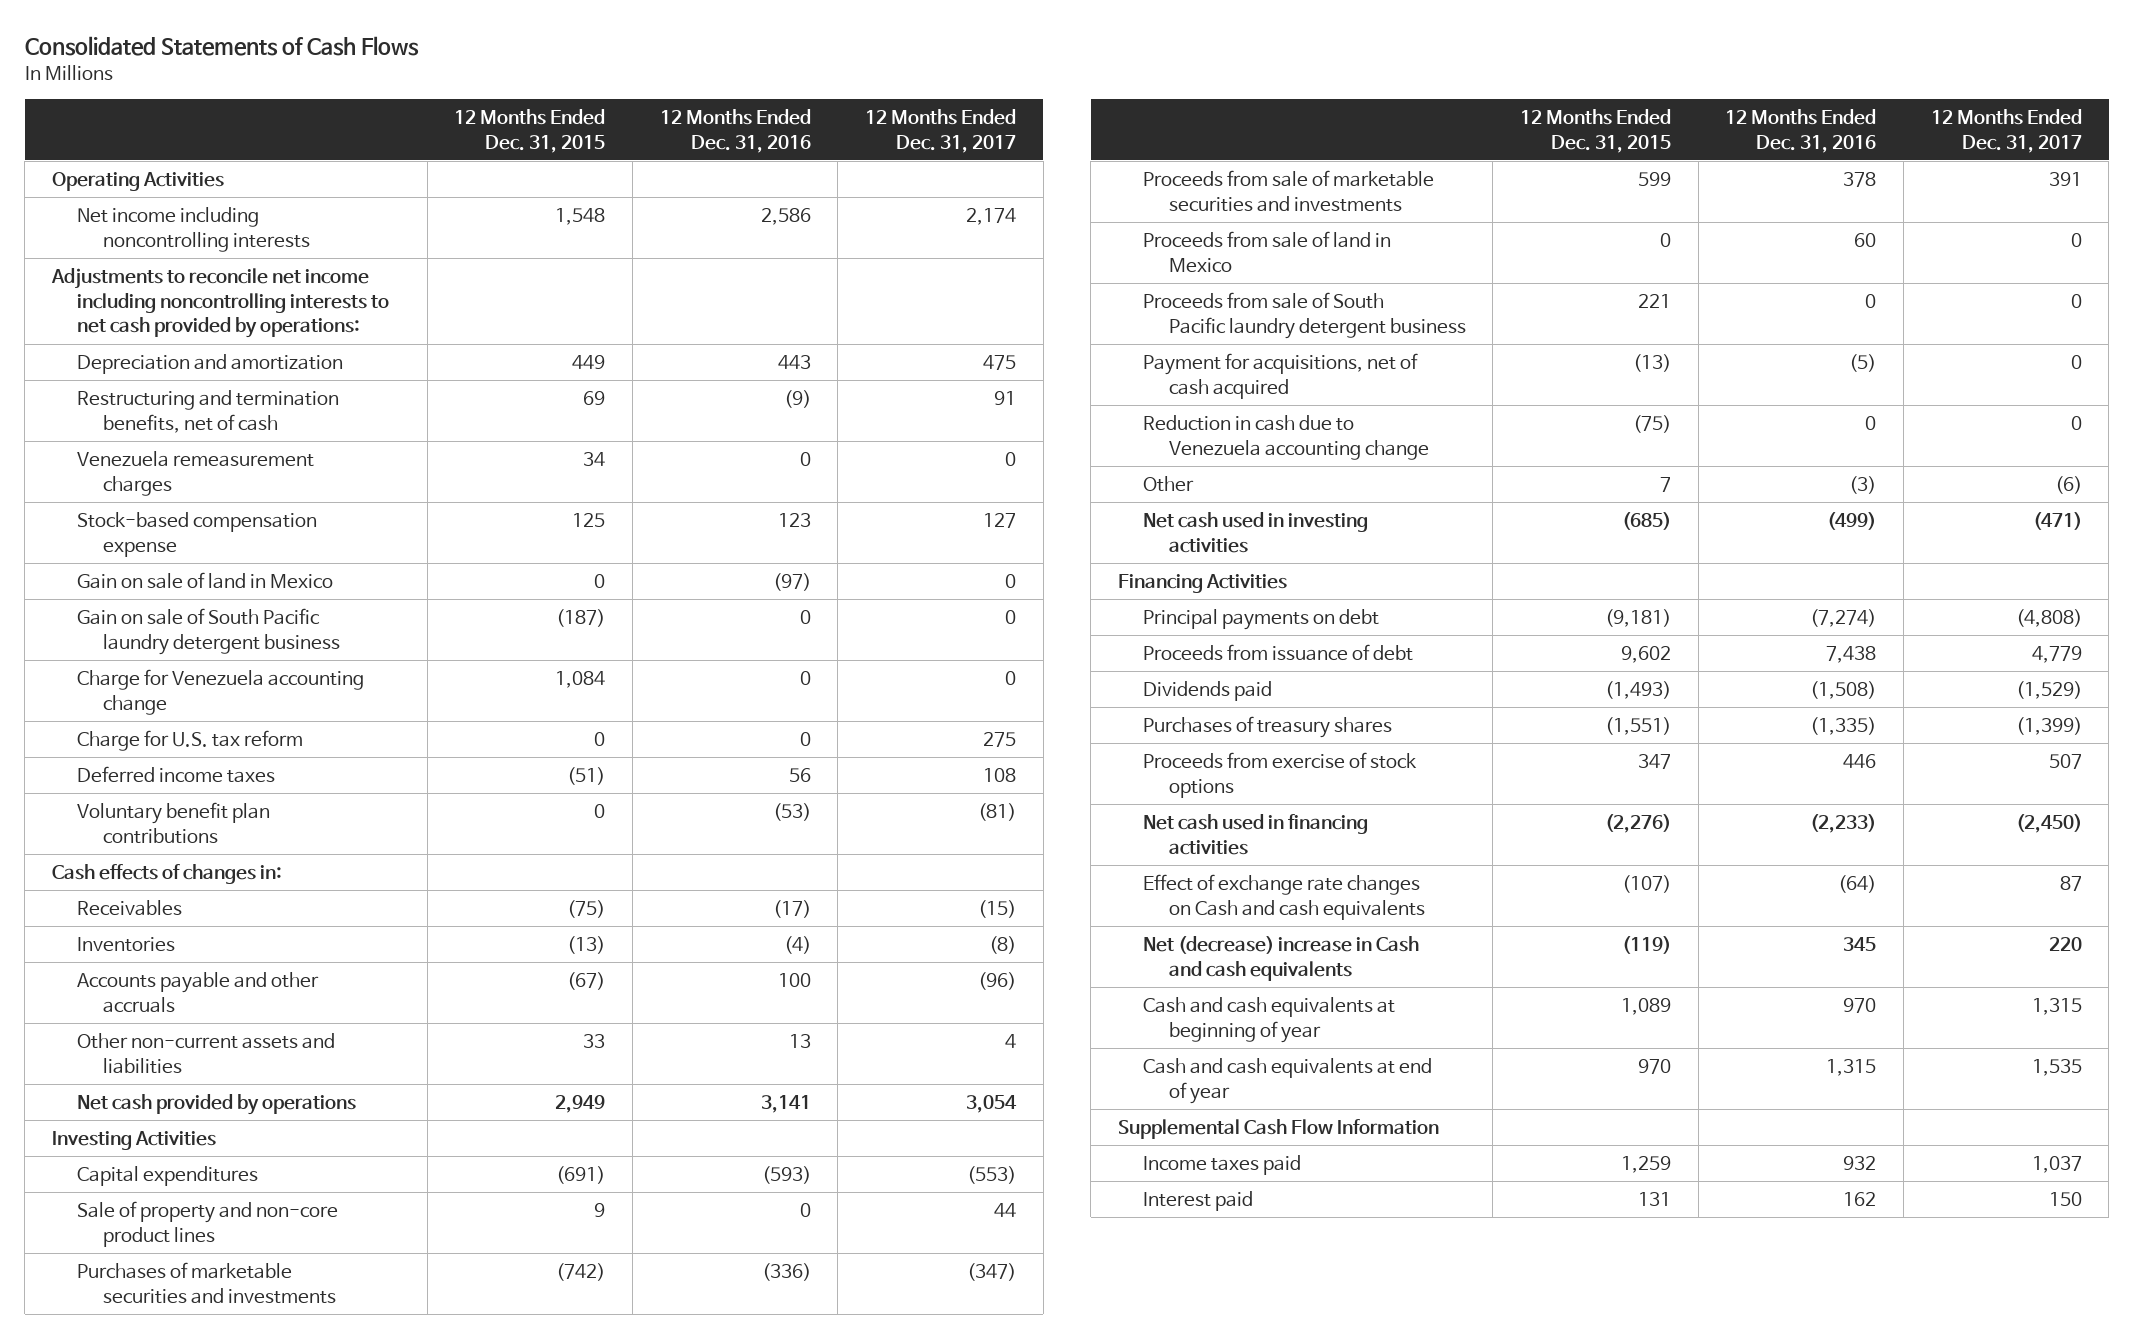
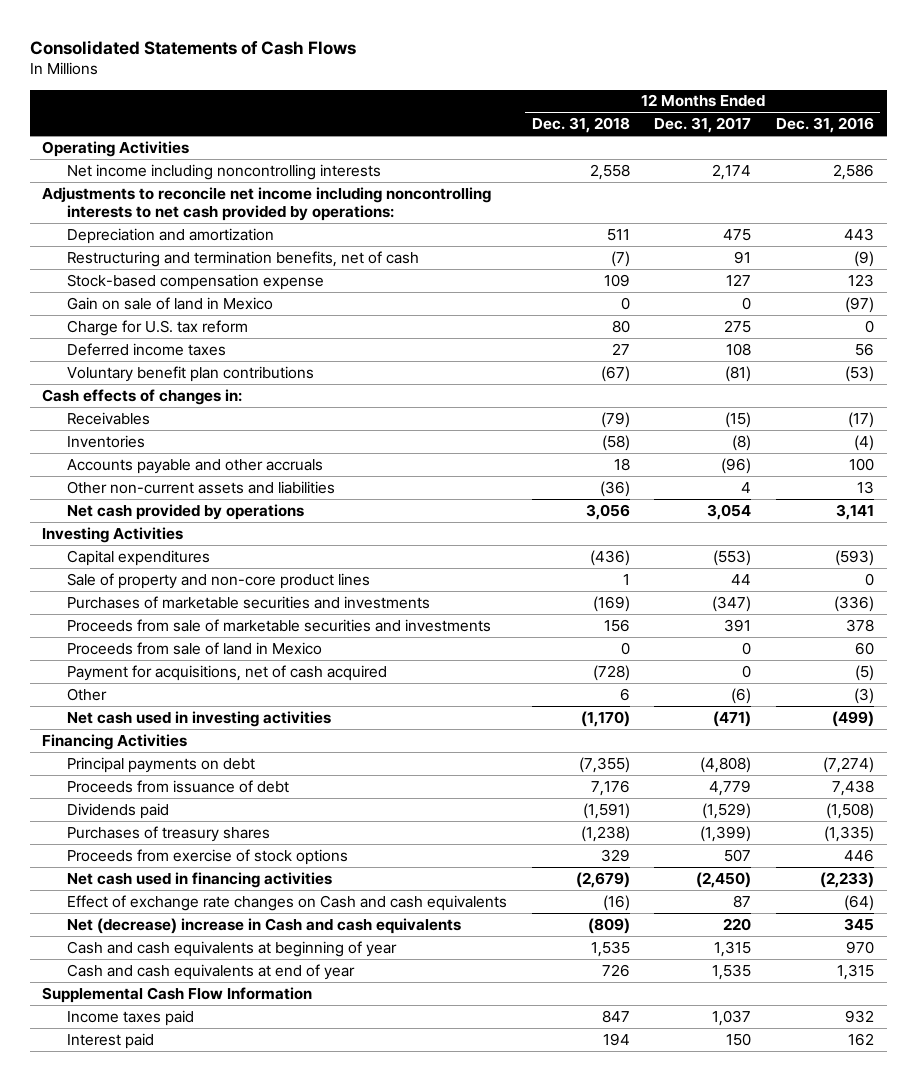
[454,108,606,153] 12 Months Ended Dec. 31, 2015 -> none
none -> [531,117,630,134] Dec. 31, 2018
[77,451,315,496] Venezuela remeasurement charges -> none
[77,608,340,655] Gain on sale of South Pacific laundry detergent business -> none
[77,669,365,715] Charge for Venezuela accounting change -> none
[1143,292,1466,339] Proceeds from sale of South Pacific laundry detergent business -> none
[1143,415,1429,460] Reduction in cash due to Venezuela accounting change -> none

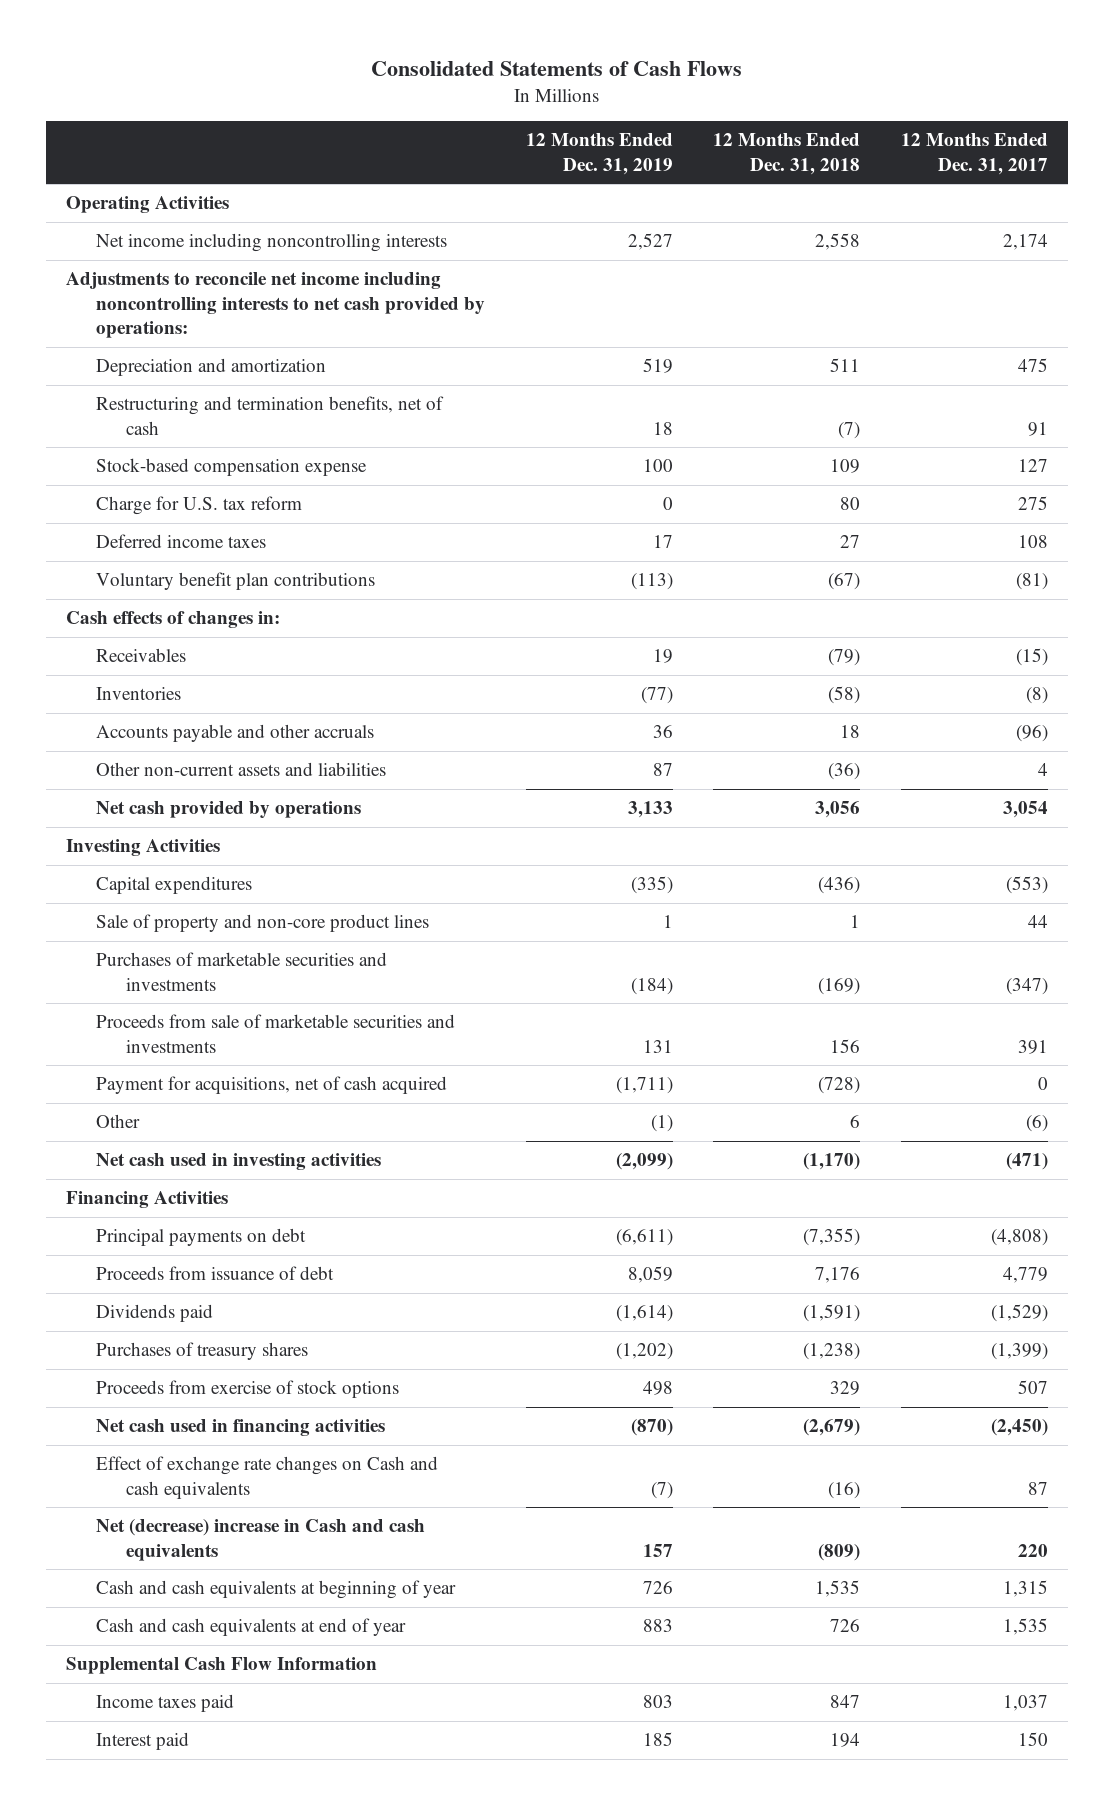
[776,117,875,134] Dec. 31, 2016 -> none
none -> [525,133,673,175] 12 Months Ended Dec. 31, 2019
[66,296,273,310] Gain on sale of land in Mexico -> none
[66,641,322,655] Proceeds from sale of land in Mexico -> none

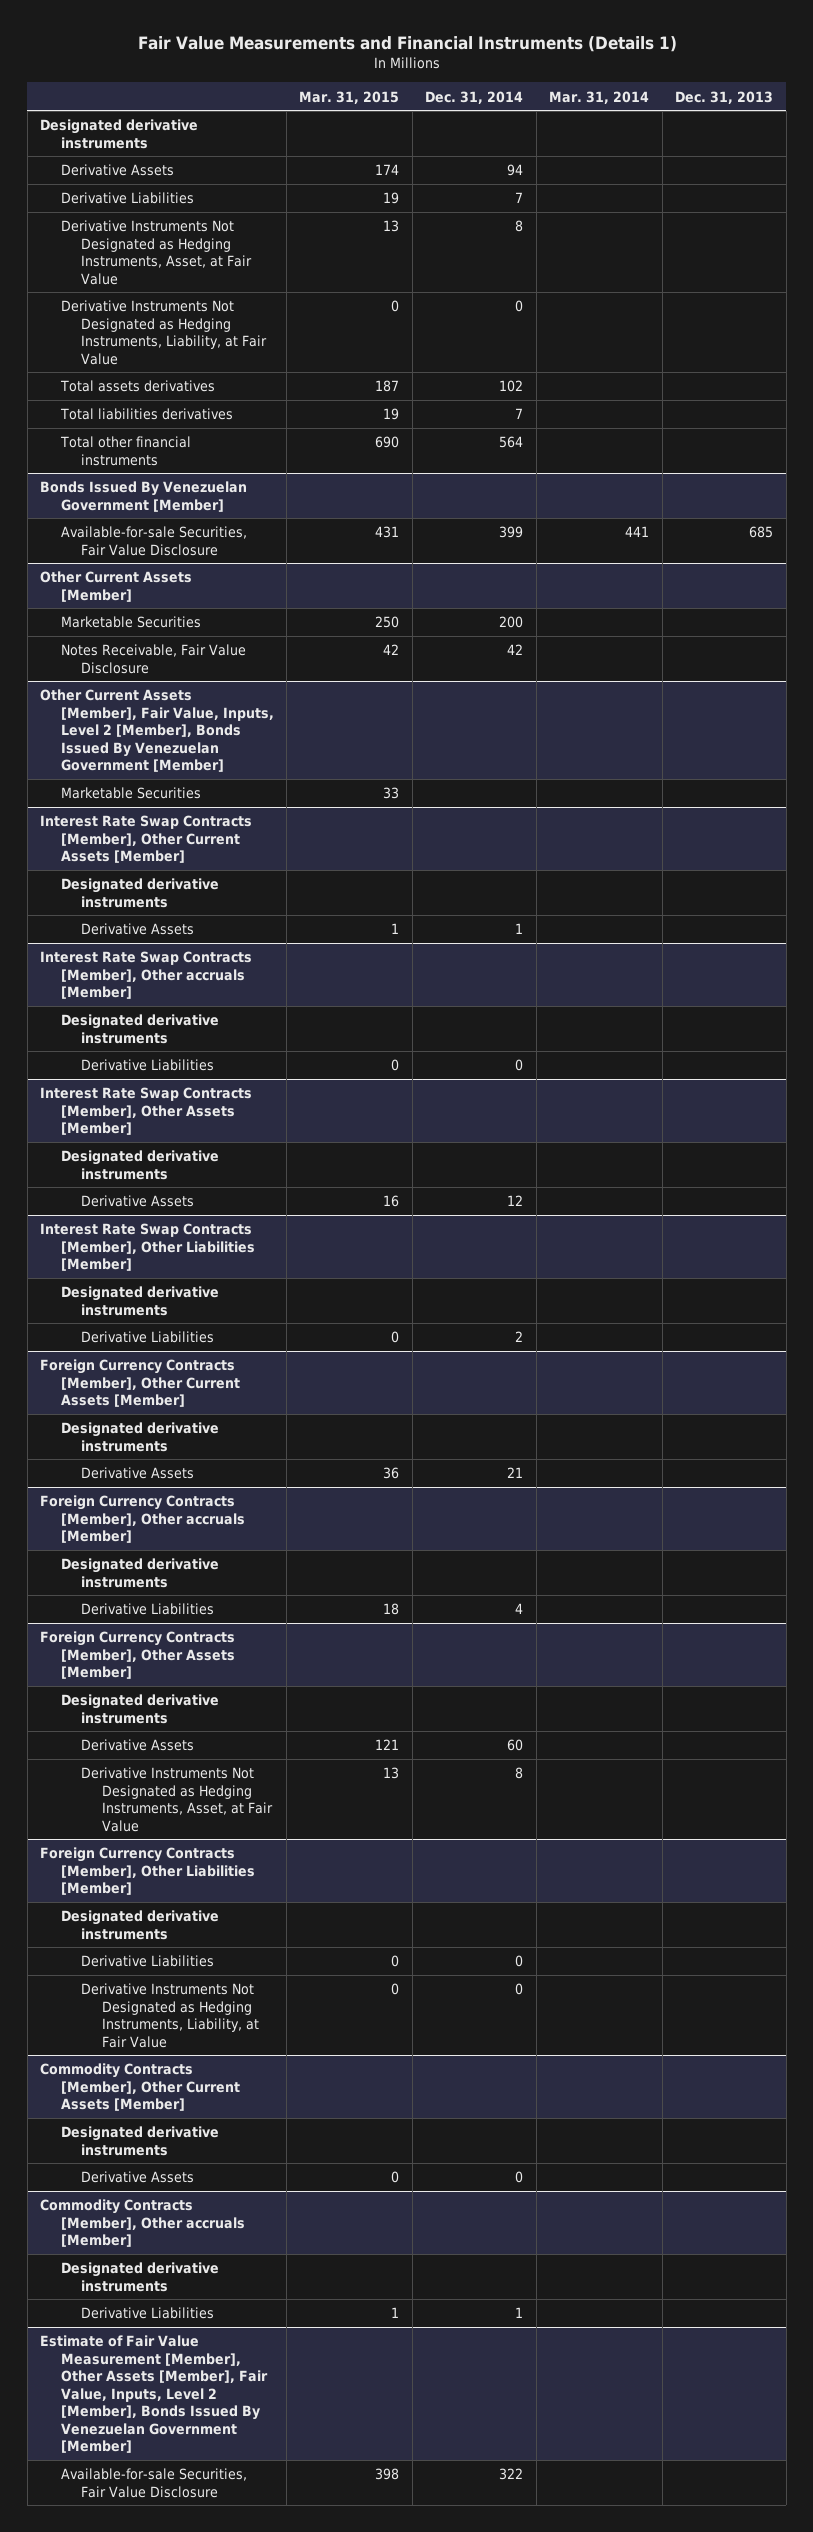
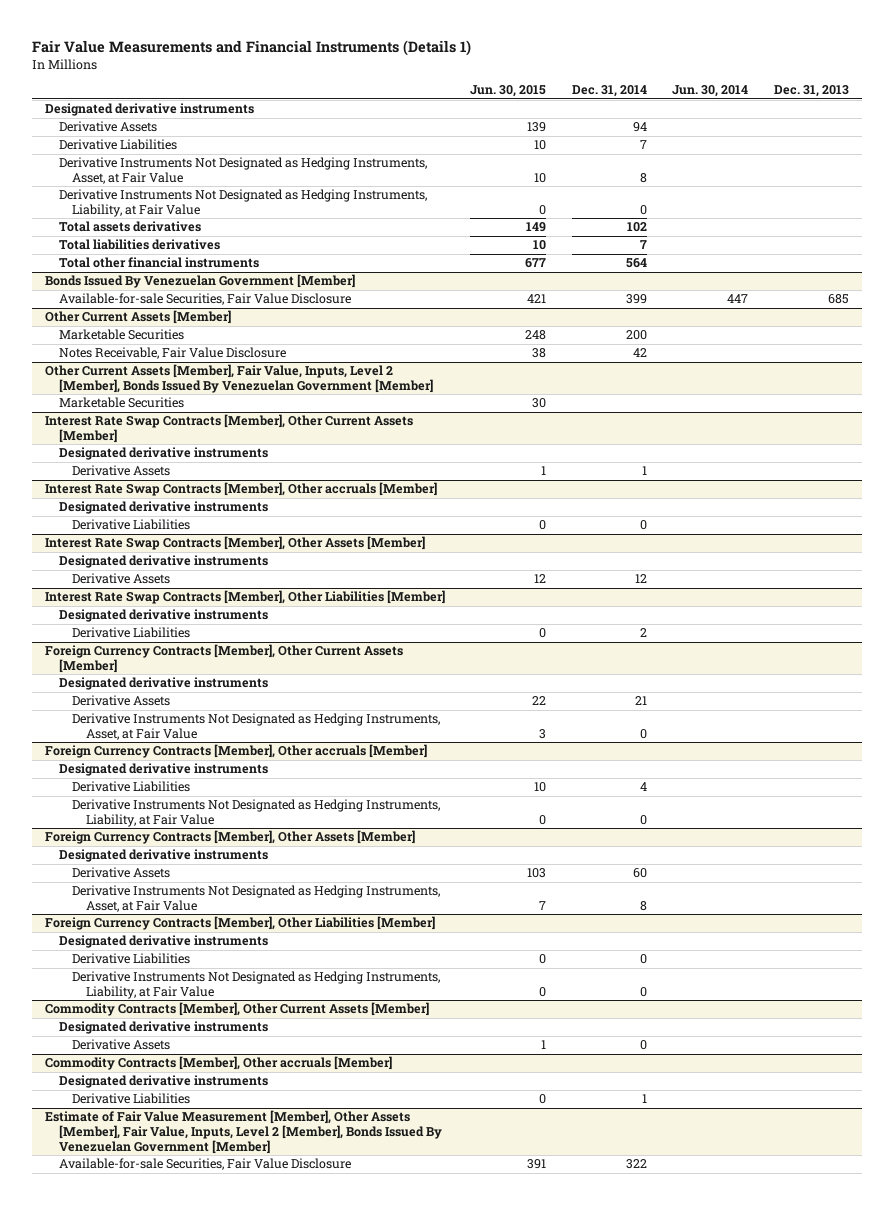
[299,90,400,104] Mar. 31, 2015 -> none
[549,90,650,104] Mar. 31, 2014 -> none
none -> [470,85,547,98] Jun. 30, 2015
none -> [672,85,749,98] Jun. 30, 2014
none -> [72,713,441,741] Derivative Instruments Not Designated as Hedging Instruments, Asset, at Fair Value
none -> [72,799,441,828] Derivative Instruments Not Designated as Hedging Instruments, Liability, at Fair Value

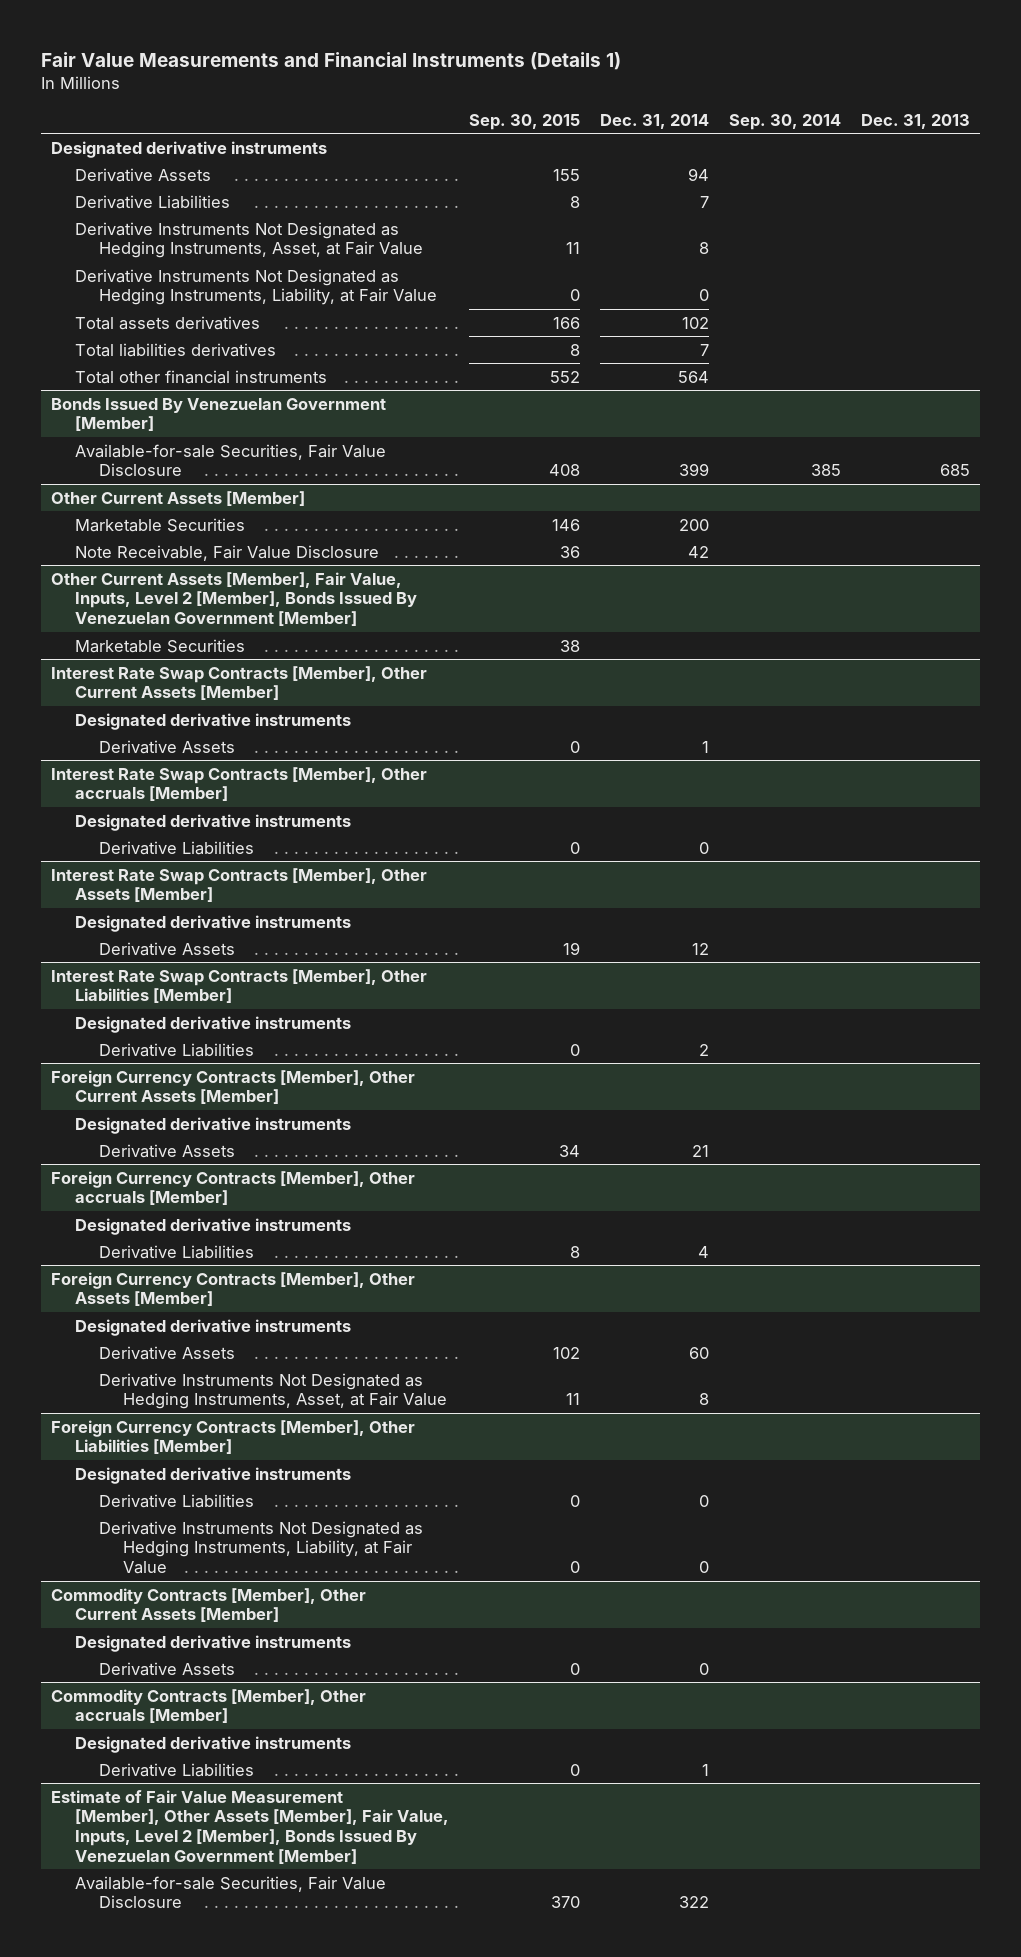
[470,85,547,98] Jun. 30, 2015 -> none
[672,85,749,98] Jun. 30, 2014 -> none
none -> [468,113,580,130] Sep. 30, 2015
none -> [729,113,842,130] Sep. 30, 2014
[58,347,286,360] Notes Receivable, Fair Value Disclosure -> [74,544,379,561] Note Receivable, Fair Value Disclosure
[72,713,441,741] Derivative Instruments Not Designated as Hedging Instruments, Asset, at Fair Value -> none
[72,799,441,828] Derivative Instruments Not Designated as Hedging Instruments, Liability, at Fair Value -> none

